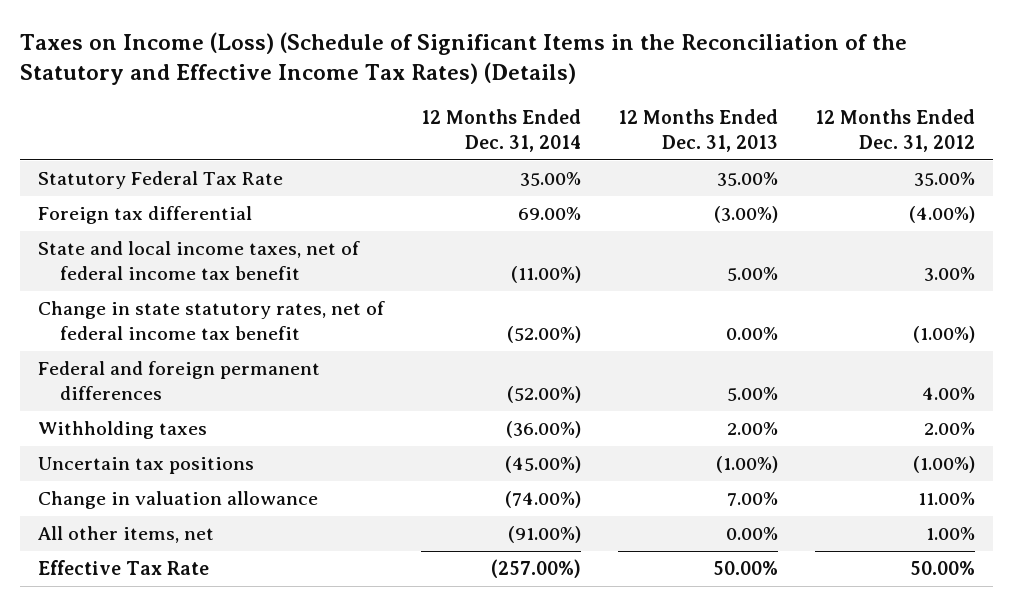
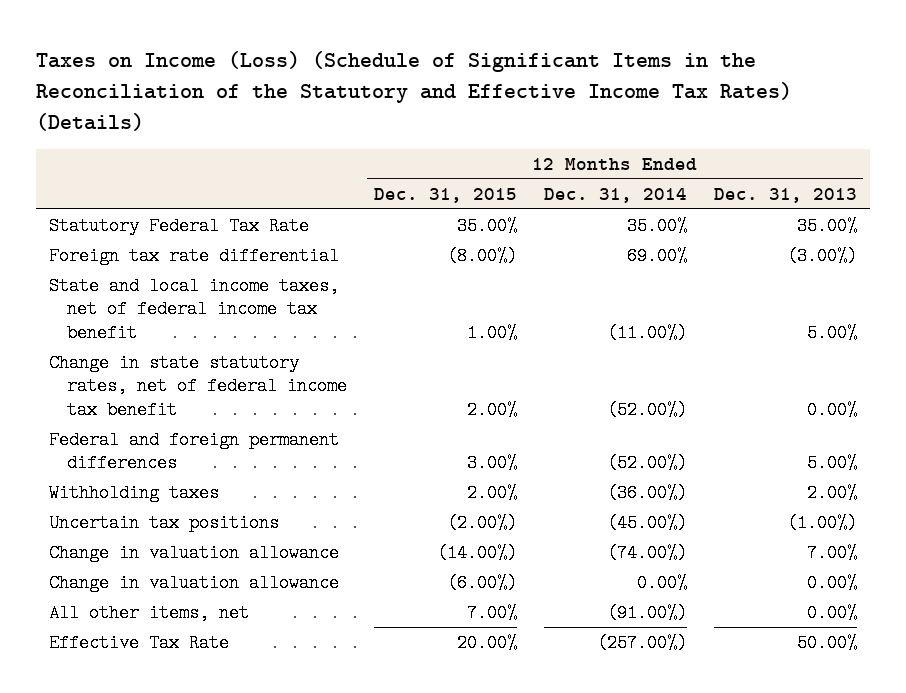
[814,108,975,152] 12 Months Ended Dec. 31, 2012 -> none
none -> [373,187,517,203] Dec. 31, 2015
[38,206,253,225] Foreign tax differential -> [49,247,340,266] Foreign tax rate differential
none -> [49,574,340,593] Change in valuation allowance

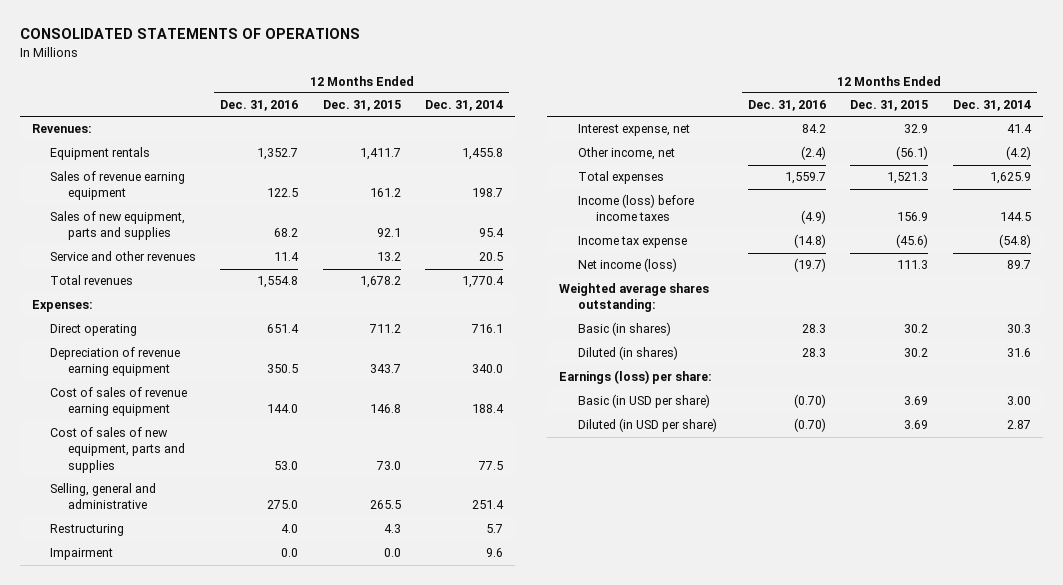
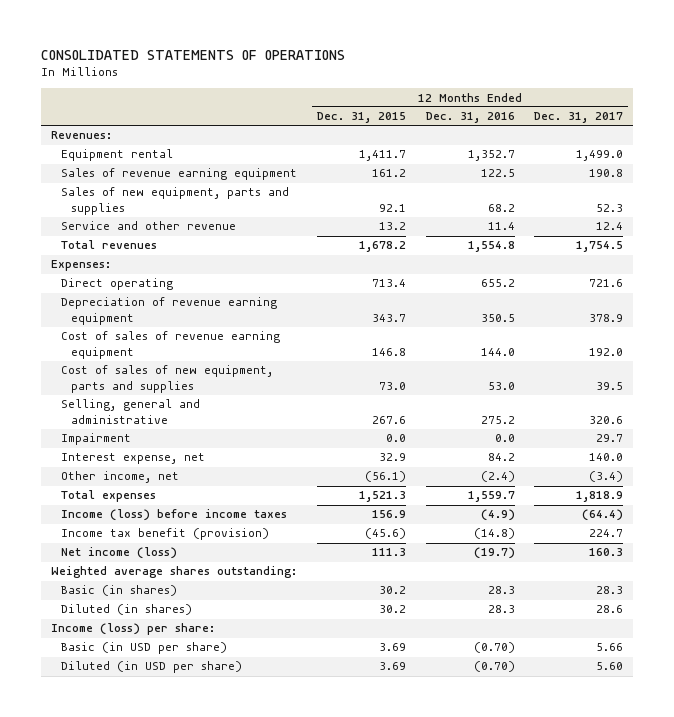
[425,100,504,112] Dec. 31, 2014 -> none
none -> [534,112,624,124] Dec. 31, 2017
[50,147,151,161] Equipment rentals -> [61,149,174,162] Equipment rental
[50,251,197,262] Service and other revenues -> [61,221,237,231] Service and other revenue
[267,324,300,334] 651.4 -> [480,279,515,288] 655.2
[368,324,401,334] 711.2 -> [371,279,406,288] 713.4
[50,524,125,537] Restructuring -> none
[267,500,299,510] 275.0 -> [480,416,515,425] 275.2
[369,500,401,510] 265.5 -> [371,416,406,425] 267.6
[577,236,687,249] Income tax expense -> [61,528,270,541] Income tax benefit (provision)
[559,370,713,385] Earnings (loss) per share: -> [50,623,215,636] Income (loss) per share:

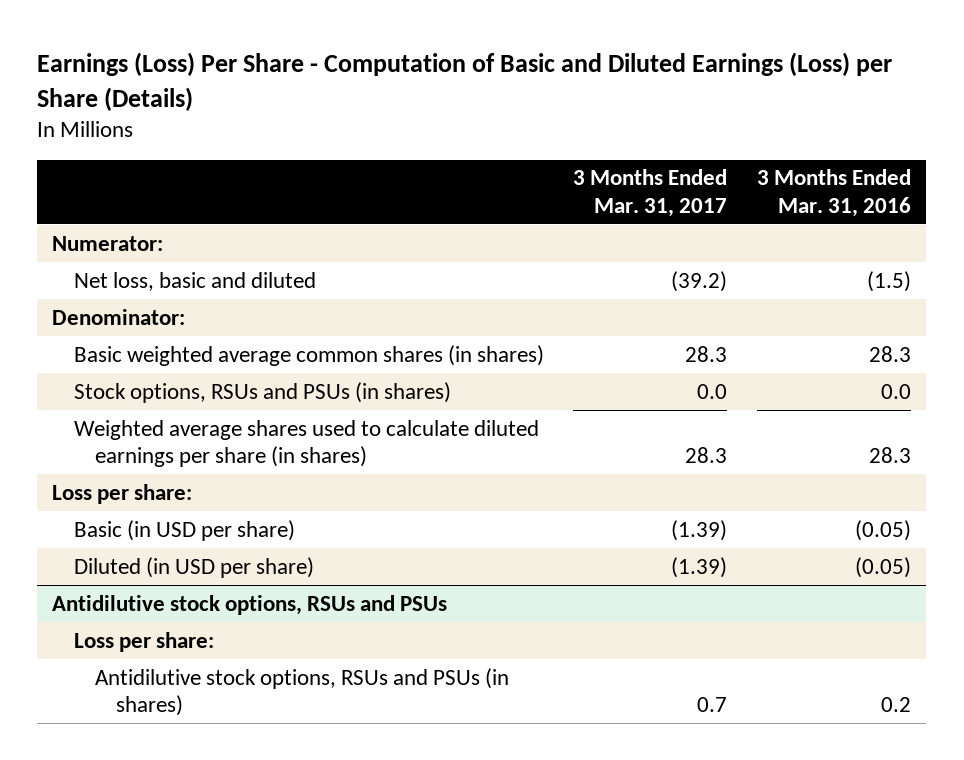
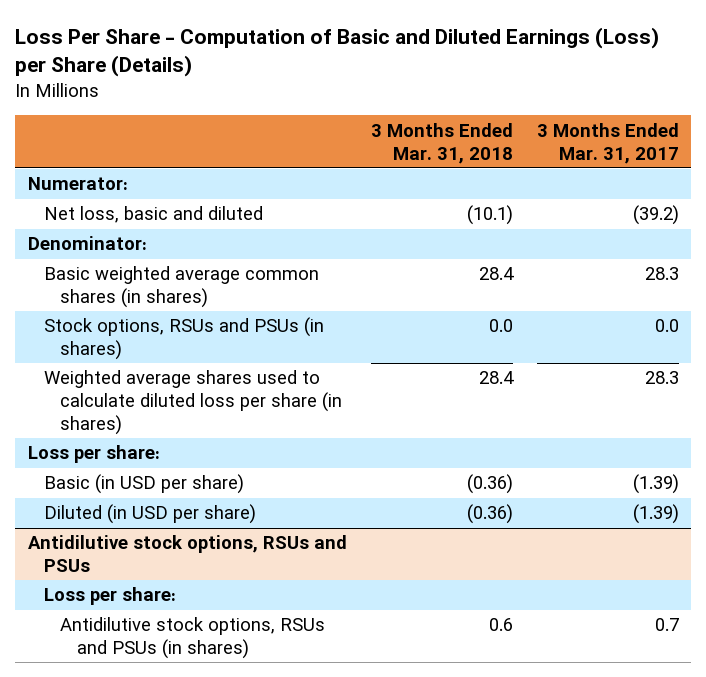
[37,52,893,111] Earnings (Loss) Per Share - Computation of Basic and Diluted Earnings (Loss) per Share (Details) -> [15,26,660,78] Loss Per Share - Computation of Basic and Diluted Earnings (Loss) per Share (Details)
[757,169,912,217] 3 Months Ended Mar. 31, 2016 -> none
none -> [370,122,513,164] 3 Months Ended Mar. 31, 2018
[73,419,539,468] Weighted average shares used to calculate diluted earnings per share (in shares) -> [43,370,343,435] Weighted average shares used to calculate diluted loss per share (in shares)

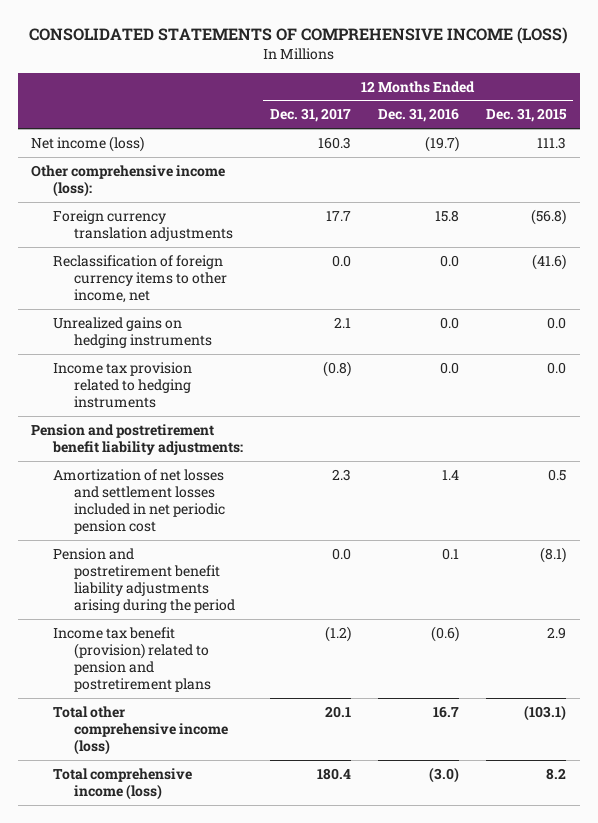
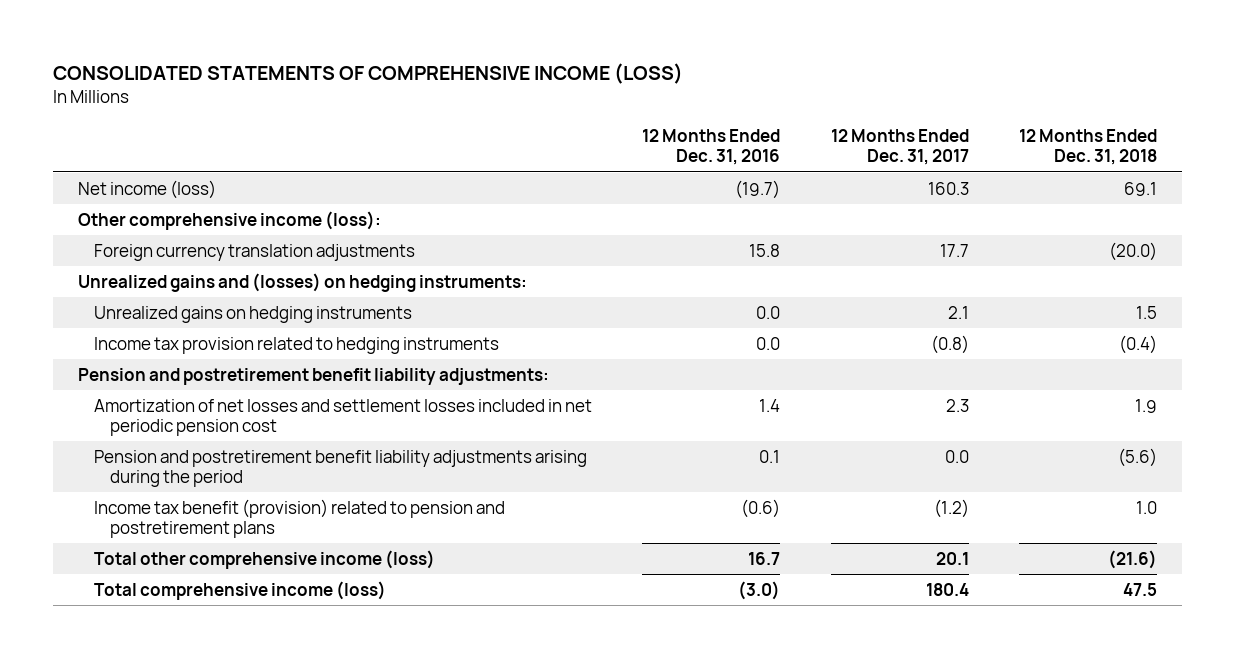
[486,108,568,123] Dec. 31, 2015 -> none
none -> [1018,129,1157,166] 12 Months Ended Dec. 31, 2018
[52,254,227,304] Reclassification of foreign currency items to other income, net -> none
none -> [78,272,528,292] Unrealized gains and (losses) on hedging instruments:

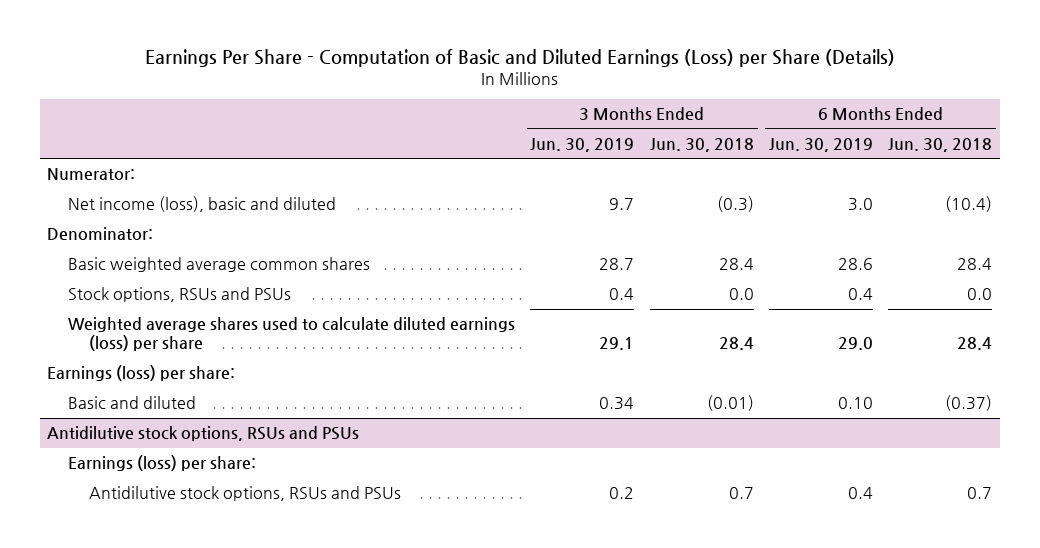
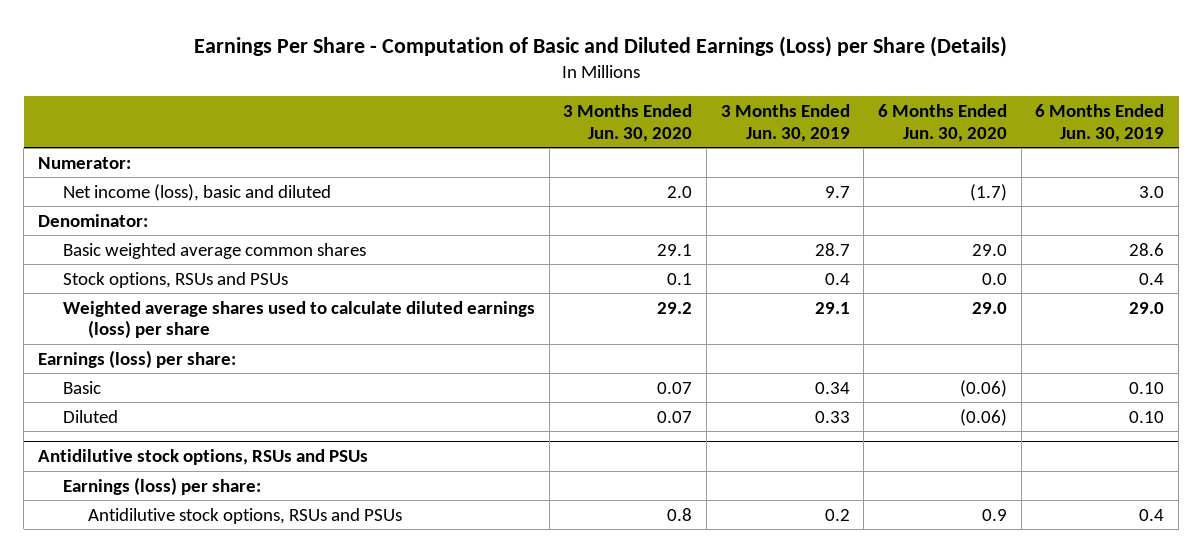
[649,138,754,153] Jun. 30, 2018 -> none
[888,138,993,153] Jun. 30, 2018 -> none
none -> [563,103,693,142] 3 Months Ended Jun. 30, 2020
none -> [877,103,1007,142] 6 Months Ended Jun. 30, 2020
[68,396,197,410] Basic and diluted -> [62,380,101,394] Basic
none -> [62,409,118,423] Diluted

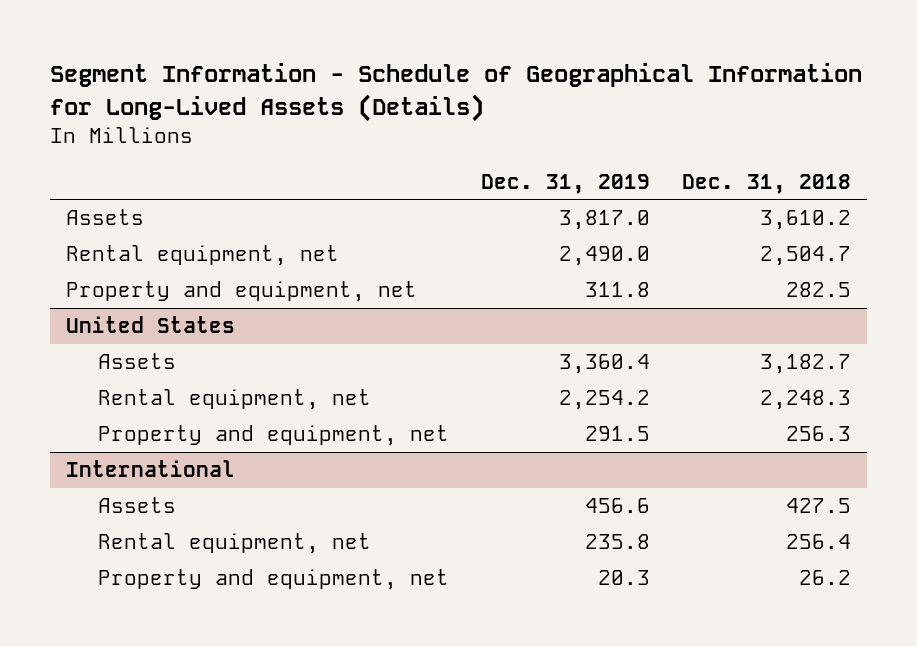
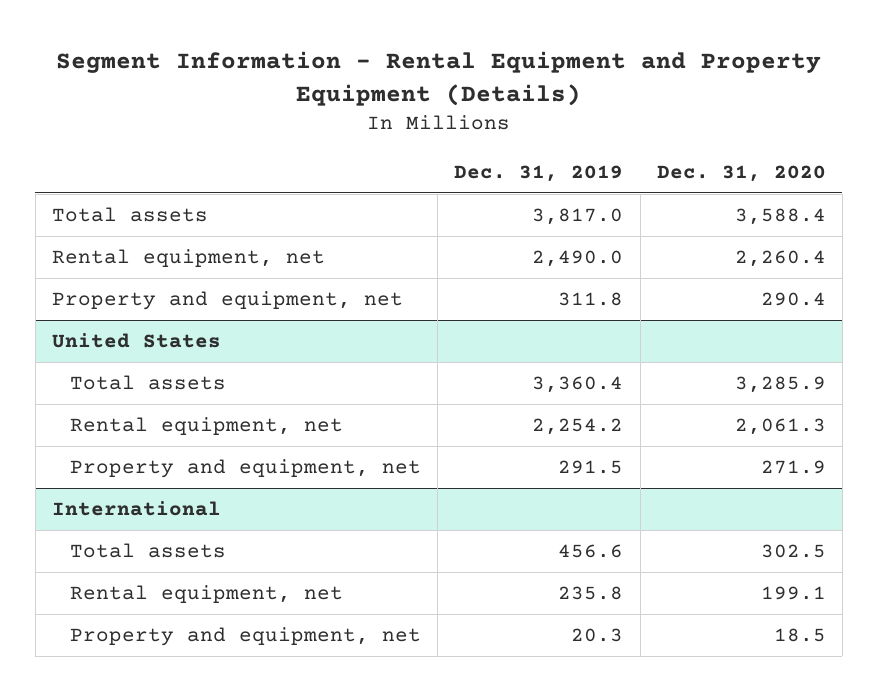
[50,63,863,122] Segment Information - Schedule of Geographical Information for Long-Lived Assets (Details) -> [55,50,821,106] Segment Information - Rental Equipment and Property Equipment (Details)
[682,173,852,194] Dec. 31, 2018 -> none
none -> [656,164,826,182] Dec. 31, 2020
[66,209,145,226] Assets -> [51,207,208,223] Total assets
[98,353,177,370] Assets -> [70,375,227,391] Total assets
[98,497,177,514] Assets -> [70,543,227,559] Total assets

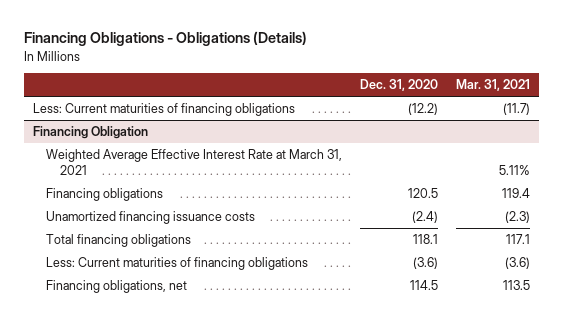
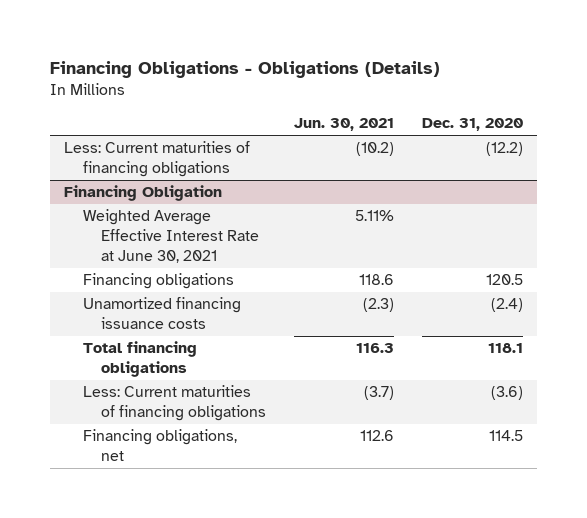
[456,79,531,92] Mar. 31, 2021 -> none
none -> [294,118,395,132] Jun. 30, 2021
[46,149,343,176] Weighted Average Effective Interest Rate at March 31, 2021 -> [82,209,260,263] Weighted Average Effective Interest Rate at June 30, 2021

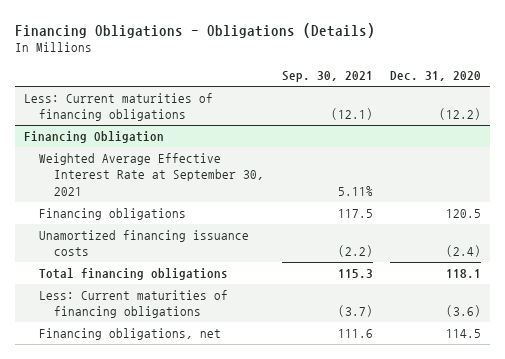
[294,118,395,132] Jun. 30, 2021 -> none
none -> [281,71,373,83] Sep. 30, 2021
[82,209,260,263] Weighted Average Effective Interest Rate at June 30, 2021 -> [39,153,265,196] Weighted Average Effective Interest Rate at September 30, 2021

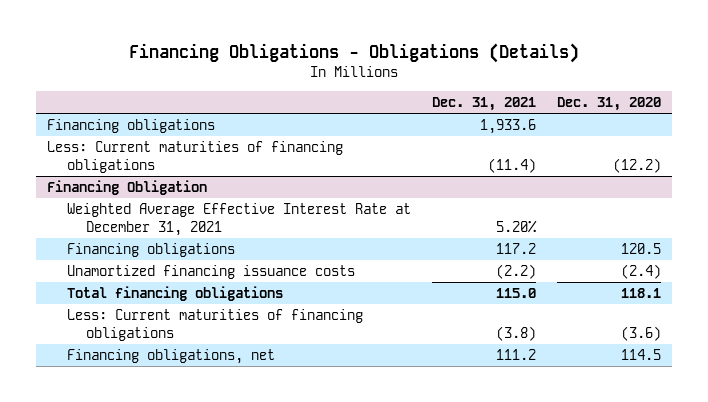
[281,71,373,83] Sep. 30, 2021 -> none
none -> [431,97,536,112] Dec. 31, 2021
none -> [46,118,215,133] Financing obligations
[39,153,265,196] Weighted Average Effective Interest Rate at September 30, 2021 -> [66,202,411,236] Weighted Average Effective Interest Rate at December 31, 2021

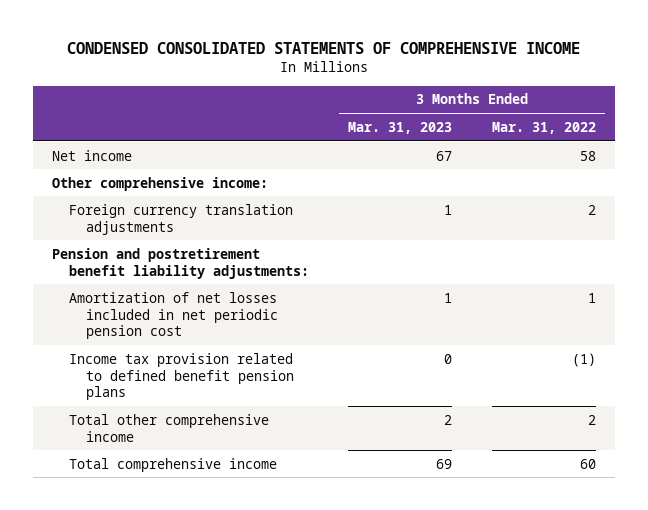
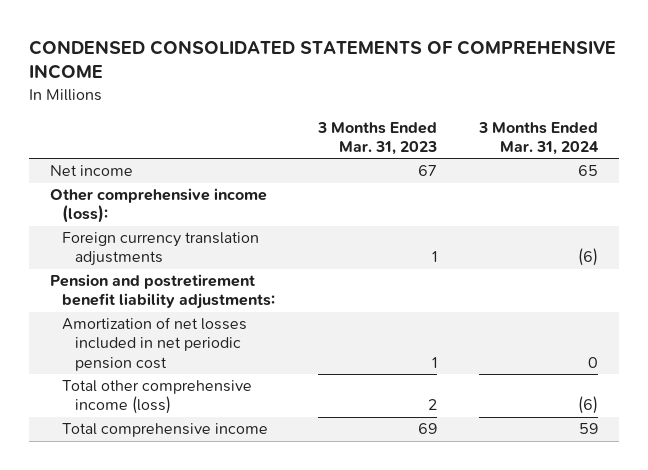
[491,121,596,134] Mar. 31, 2022 -> none
none -> [478,121,600,156] 3 Months Ended Mar. 31, 2024
[52,176,269,191] Other comprehensive income: -> [50,188,268,224] Other comprehensive income (loss):
[69,352,294,401] Income tax provision related to defined benefit pension plans -> none
[69,413,270,442] Total other comprehensive income -> [62,380,253,415] Total other comprehensive income (loss)

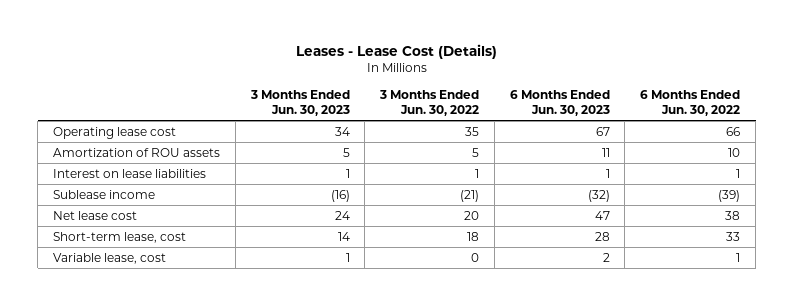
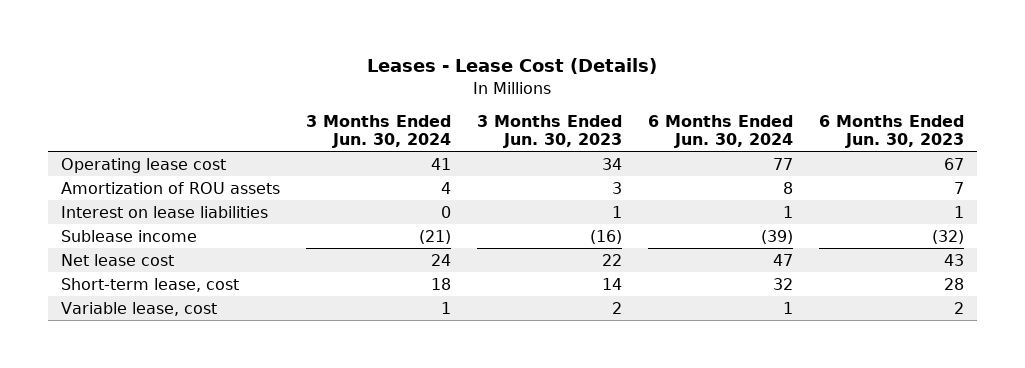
[379,89,480,116] 3 Months Ended Jun. 30, 2022 -> none
[640,89,741,116] 6 Months Ended Jun. 30, 2022 -> none
none -> [305,115,451,149] 3 Months Ended Jun. 30, 2024
none -> [647,115,793,149] 6 Months Ended Jun. 30, 2024
[342,147,350,157] 5 -> [611,181,622,194] 3
[601,147,610,157] 11 -> [954,181,965,194] 7
[334,210,350,220] 24 -> [601,253,622,266] 22
[594,210,610,220] 47 -> [944,253,965,266] 43
[345,252,350,262] 1 -> [611,301,622,314] 2

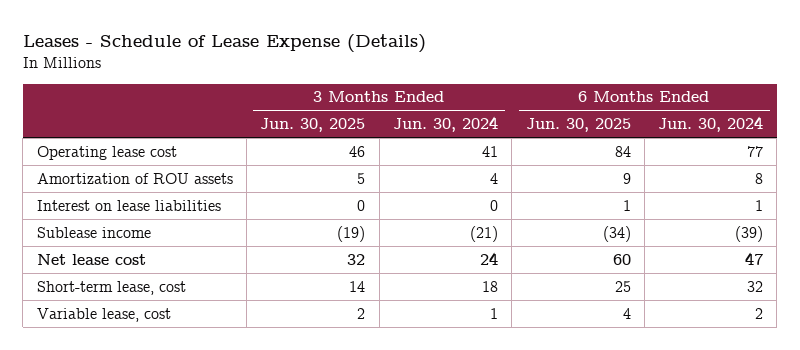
[367,58,658,75] Leases - Lease Cost (Details) -> [22,34,426,54] Leases - Schedule of Lease Expense (Details)
[476,115,622,149] 3 Months Ended Jun. 30, 2023 -> none
[819,115,965,149] 6 Months Ended Jun. 30, 2023 -> none
none -> [260,118,366,133] Jun. 30, 2025
none -> [525,118,631,133] Jun. 30, 2025
[782,301,793,314] 1 -> [755,307,764,319] 2

